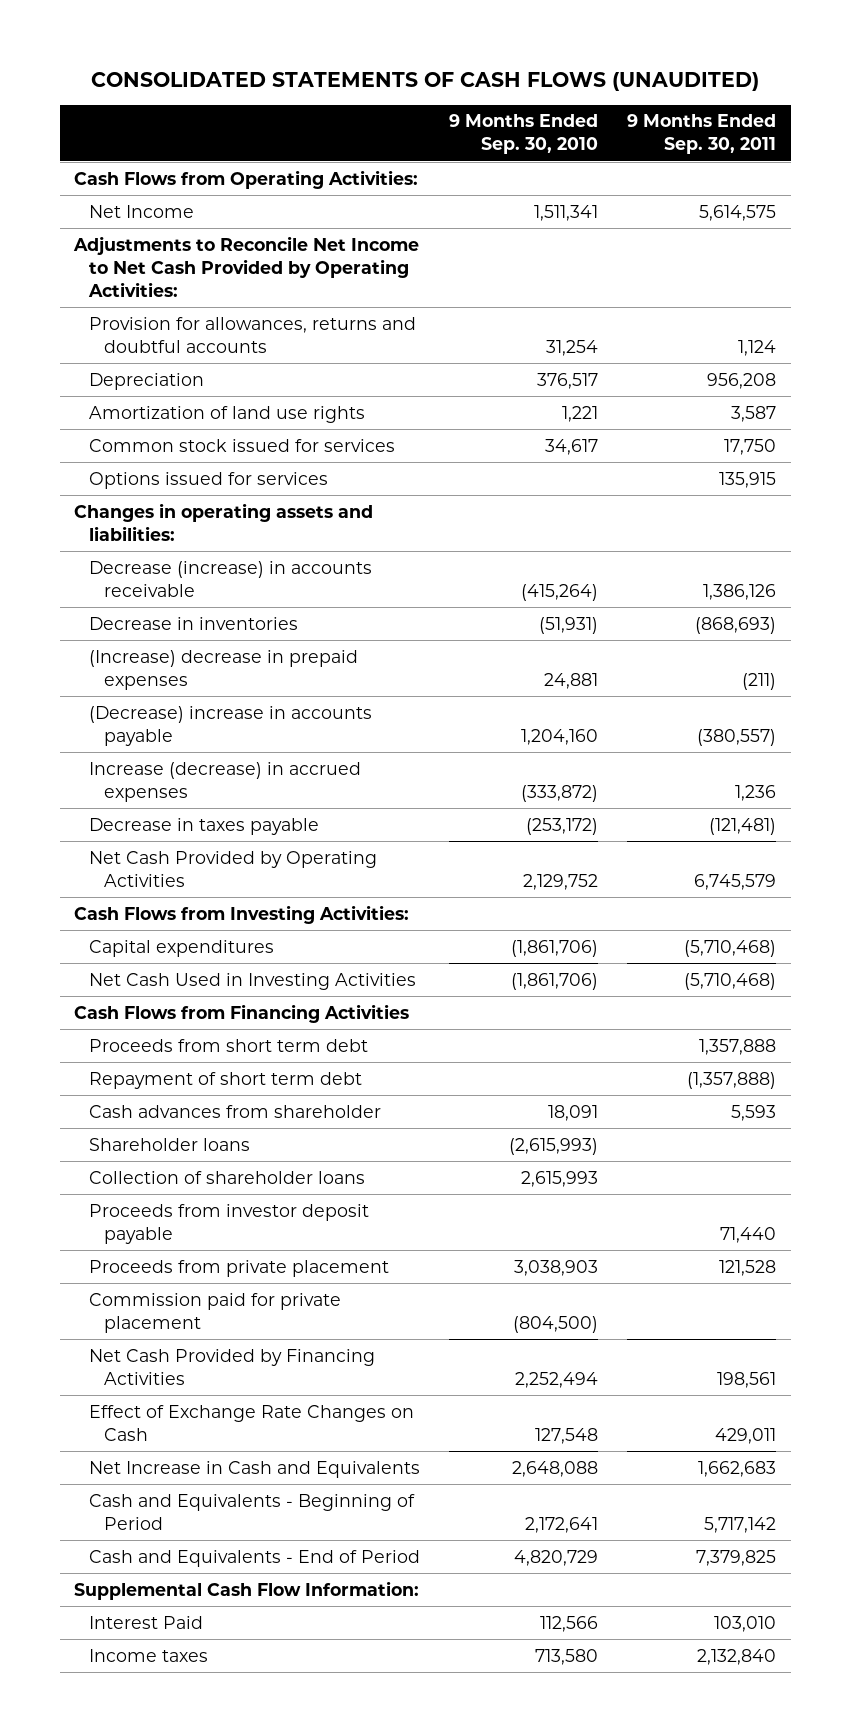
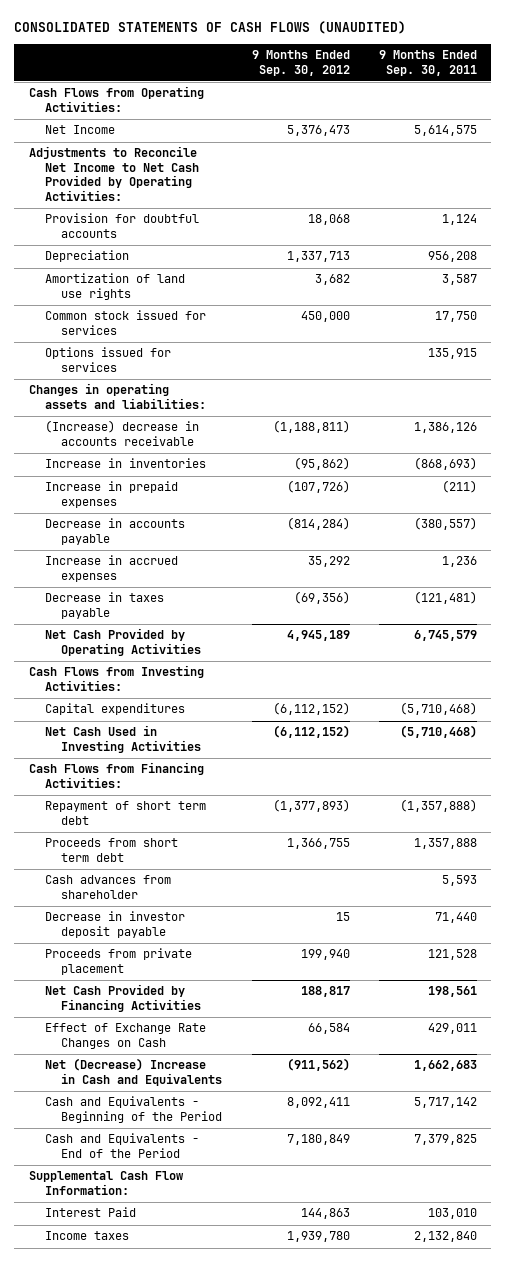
[449,114,599,155] 9 Months Ended Sep. 30, 2010 -> none
none -> [251,50,350,76] 9 Months Ended Sep. 30, 2012
[89,316,417,353] Provision for allowances, returns and doubtful accounts -> [45,213,200,238] Provision for doubtful accounts
[89,560,373,597] Decrease (increase) in accounts receivable -> [45,420,200,446] (Increase) decrease in accounts receivable
[89,616,299,630] Decrease in inventories -> [45,458,207,469] Increase in inventories
[89,649,359,690] (Increase) decrease in prepaid expenses -> [45,481,179,508] Increase in prepaid expenses
[89,705,373,746] (Decrease) increase in accounts payable -> [45,518,186,545] Decrease in accounts payable
[89,761,362,802] Increase (decrease) in accrued expenses -> [45,555,179,582] Increase in accrued expenses
[74,1003,410,1023] Cash Flows from Financing Activities -> [29,762,205,788] Cash Flows from Financing Activities:
[89,1038,369,1052] Proceeds from short term debt -> [45,838,179,862] Proceeds from short term debt
[89,1137,251,1151] Shareholder loans -> none
[89,1170,366,1184] Collection of shareholder loans -> none
[89,1203,370,1244] Proceeds from investor deposit payable -> [45,911,186,938] Decrease in investor deposit payable
[89,1292,342,1333] Commission paid for private placement -> none
[89,1460,421,1478] Net Increase in Cash and Equivalents -> [45,1058,223,1086] Net (Decrease) Increase in Cash and Equivalents
[89,1493,416,1530] Cash and Equivalents - Beginning of Period -> [45,1096,223,1123] Cash and Equivalents - Beginning of the Period
[89,1549,421,1567] Cash and Equivalents - End of Period -> [45,1133,200,1158] Cash and Equivalents - End of the Period

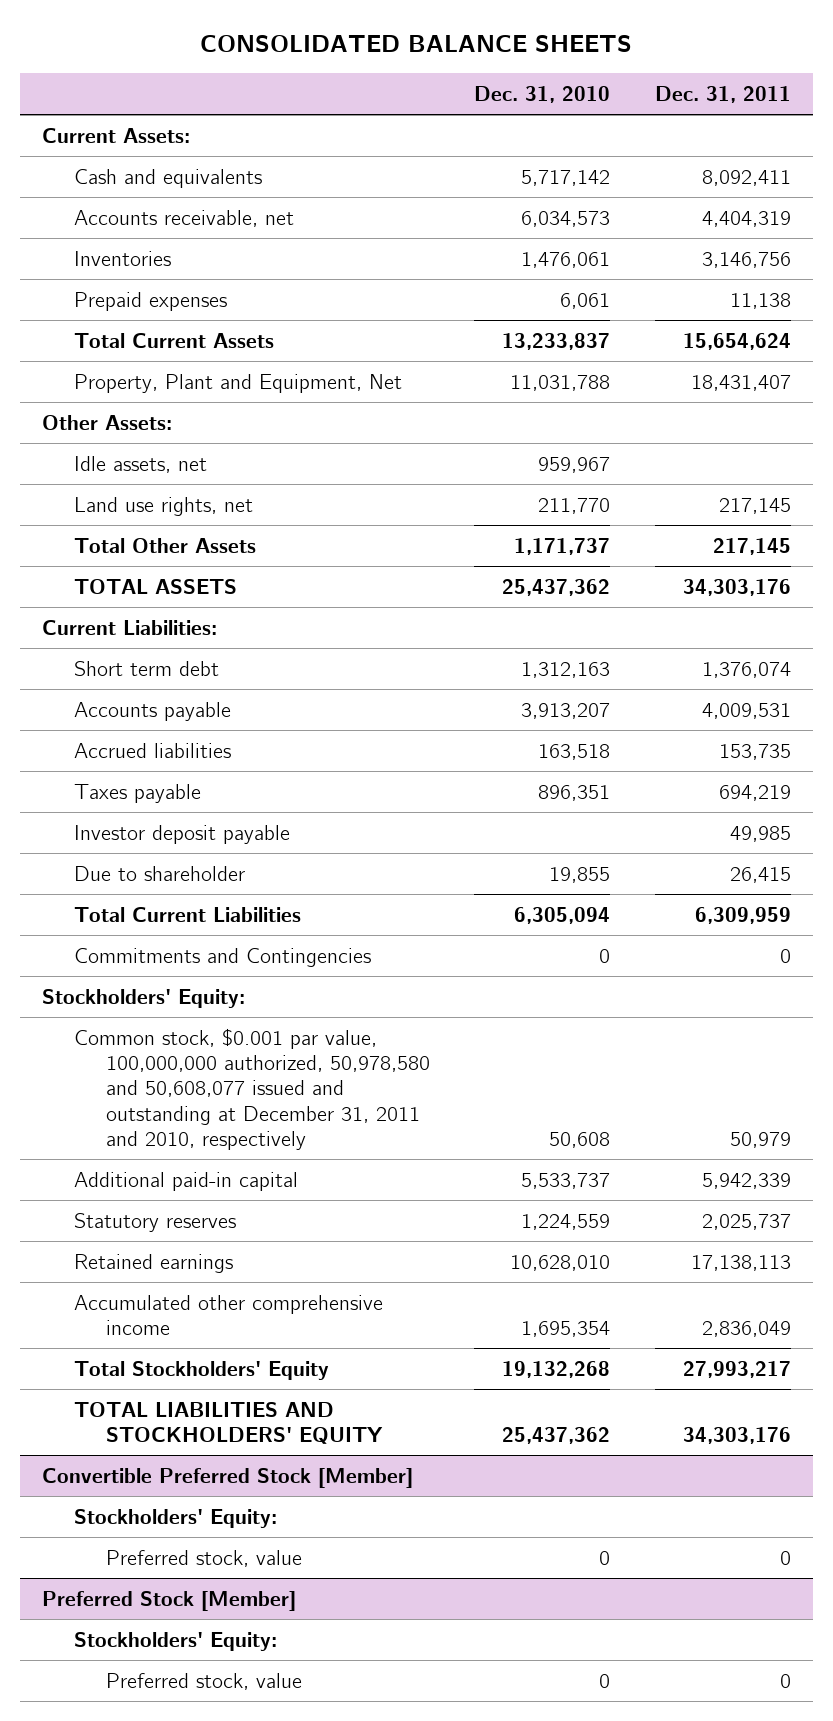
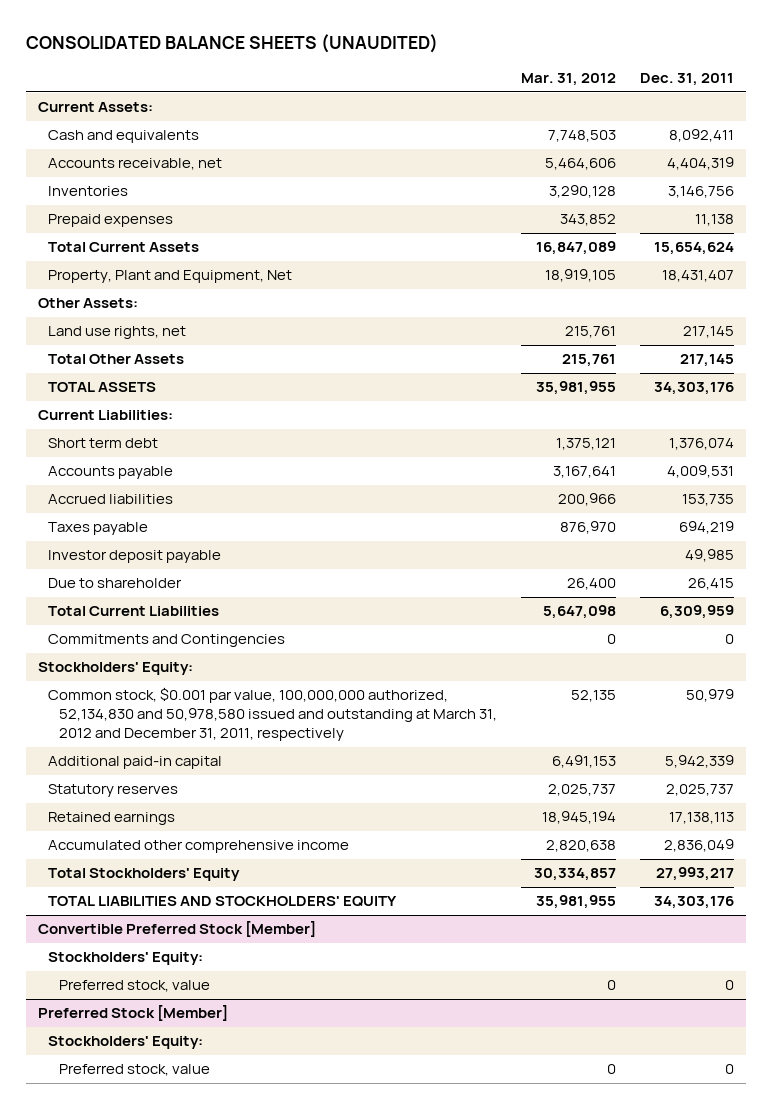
[200,35,633,53] CONSOLIDATED BALANCE SHEETS -> [25,33,438,53] CONSOLIDATED BALANCE SHEETS (UNAUDITED)
[474,86,611,104] Dec. 31, 2010 -> none
none -> [521,73,617,87] Mar. 31, 2012
[73,455,207,473] Idle assets, net -> none
[73,1027,430,1150] Common stock, $0.001 par value, 100,000,000 authorized, 50,978,580 and 50,608,077 issued and outstanding at December 31, 2011 and 2010, respectively -> [48,687,498,741] Common stock, $0.001 par value, 100,000,000 authorized, 52,134,830 and 50,978,580 issued and outstanding at March 31, 2012 and December 31, 2011, respectively

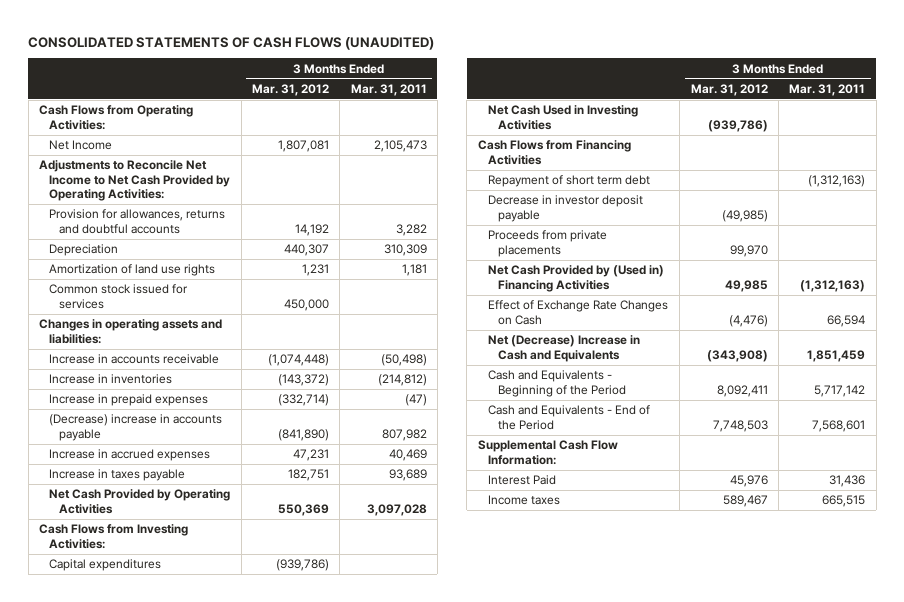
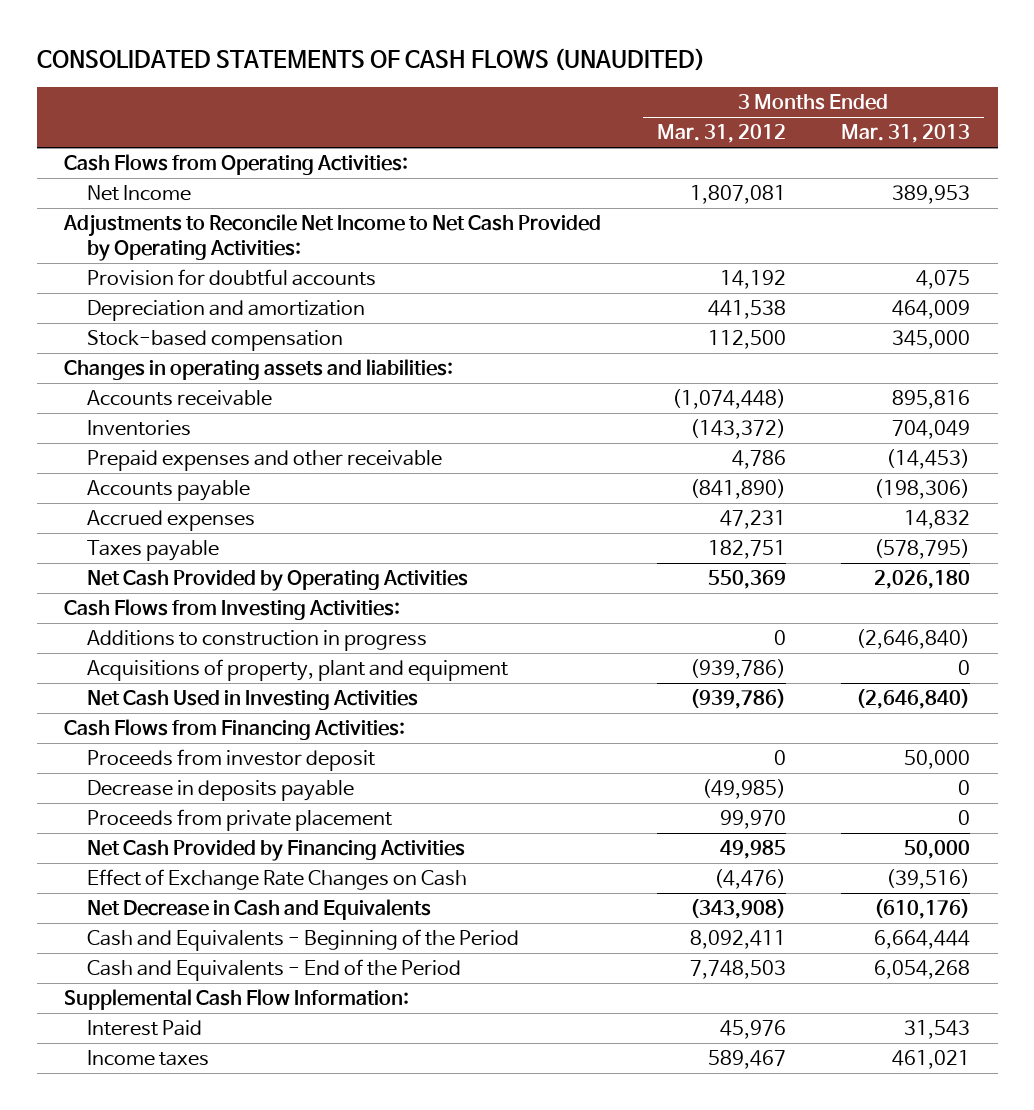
[350,83,427,96] Mar. 31, 2011 -> none
none -> [840,124,970,144] Mar. 31, 2013
[49,244,119,257] Depreciation -> none
[49,264,216,277] Amortization of land use rights -> none
[49,284,189,309] Common stock issued for services -> none
[49,209,226,234] Provision for allowances, returns and doubtful accounts -> [87,269,377,287] Provision for doubtful accounts
none -> [87,300,366,322] Depreciation and amortization
none -> [87,330,344,352] Stock-based compensation
[49,394,209,407] Increase in prepaid expenses -> none
[49,354,220,365] Increase in accounts receivable -> [87,390,273,407] Accounts receivable
[49,374,173,385] Increase in inventories -> [87,420,192,437] Inventories
none -> [87,450,443,472] Prepaid expenses and other receivable
[49,414,223,441] (Decrease) increase in accounts payable -> [87,480,251,502] Accounts payable
[49,449,211,462] Increase in accrued expenses -> [87,510,256,532] Accrued expenses
[49,469,186,482] Increase in taxes payable -> [87,540,220,562] Taxes payable
none -> [87,630,428,652] Additions to construction in progress
[49,559,162,572] Capital expenditures -> [87,659,509,682] Acquisitions of property, plant and equipment
[487,175,650,188] Repayment of short term debt -> none
[477,140,631,165] Cash Flows from Financing Activities -> [64,719,406,741] Cash Flows from Financing Activities:
none -> [87,749,376,772] Proceeds from investor deposit
[487,195,643,222] Decrease in investor deposit payable -> [87,780,355,802] Decrease in deposits payable
[487,230,607,257] Proceeds from private placements -> [87,809,393,832] Proceeds from private placement
[487,265,664,292] Net Cash Provided by (Used in) Financing Activities -> [87,840,466,862] Net Cash Provided by Financing Activities
[487,335,640,362] Net (Decrease) Increase in Cash and Equivalents -> [87,899,432,921] Net Decrease in Cash and Equivalents

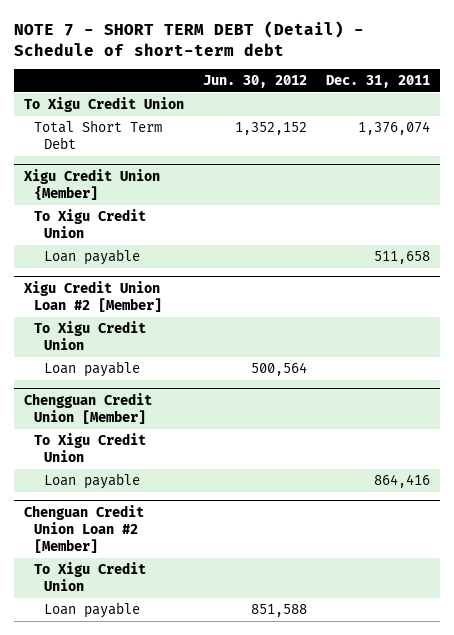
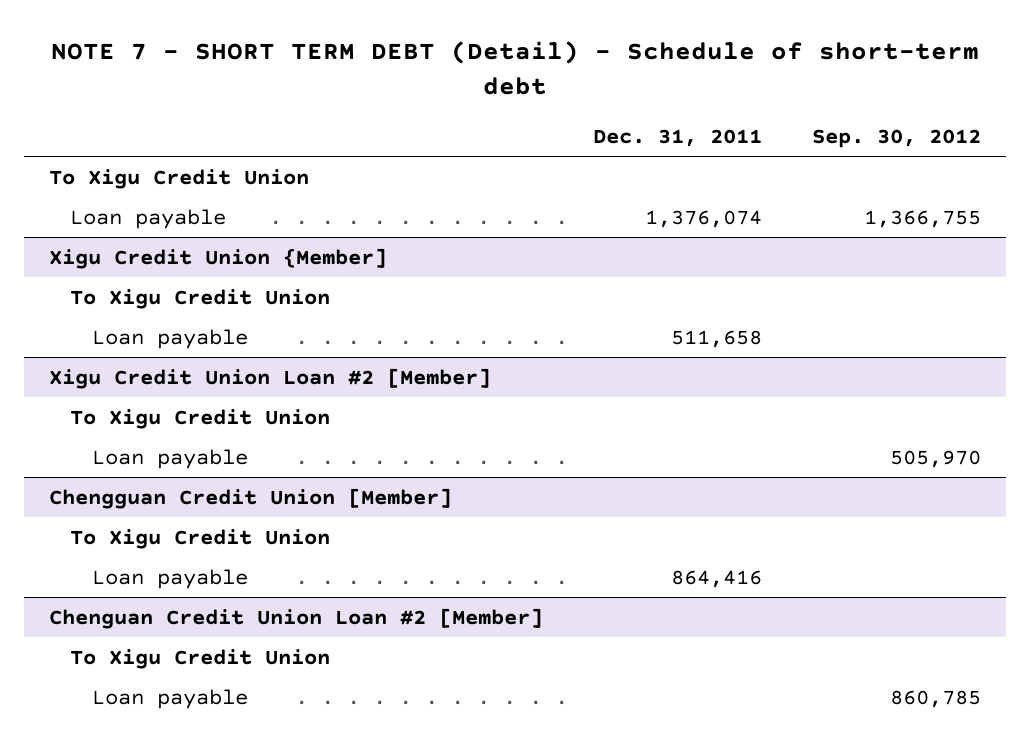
[203,75,308,89] Jun. 30, 2012 -> none
none -> [811,128,981,148] Sep. 30, 2012
[33,120,162,150] Total Short Term Debt -> [70,208,227,229] Loan payable

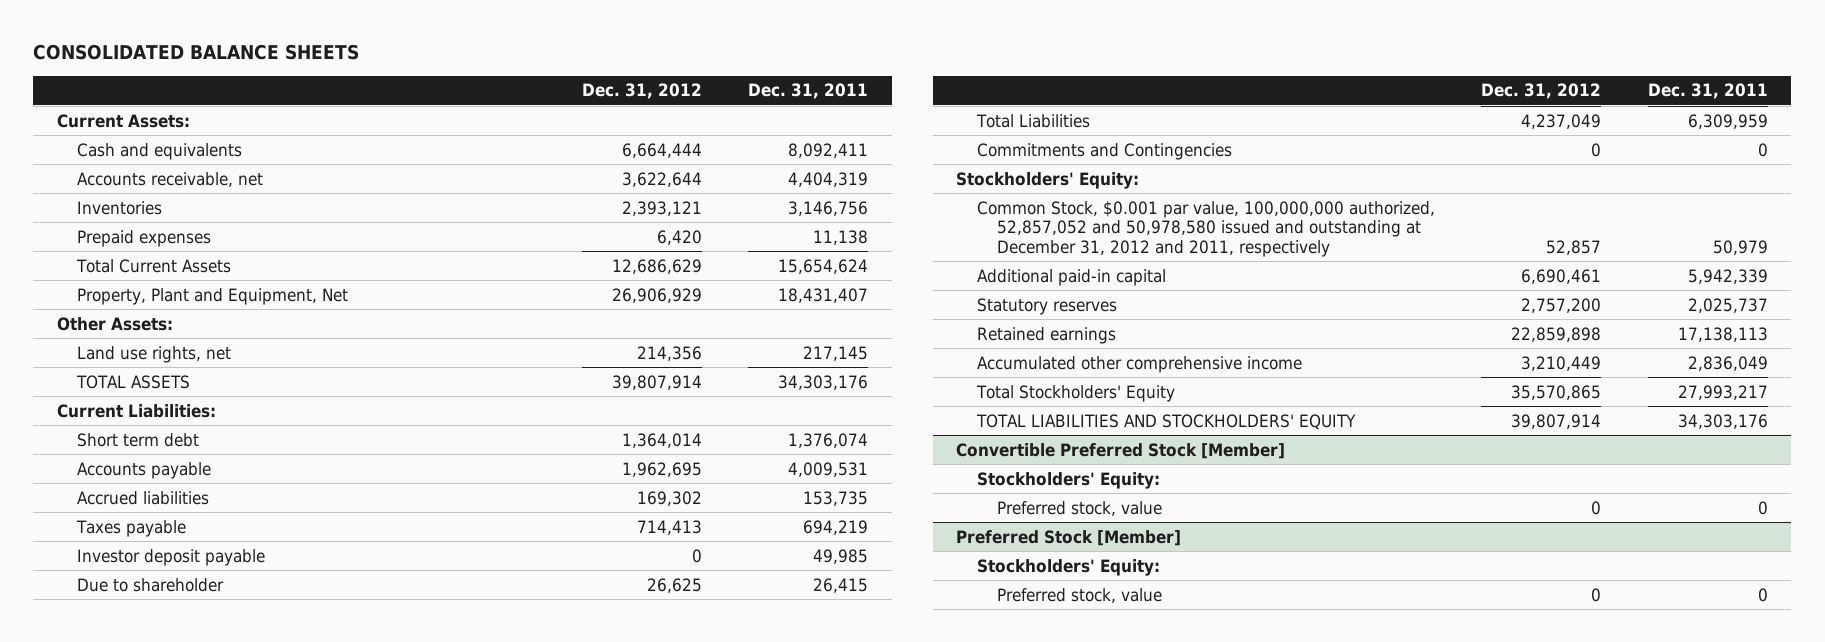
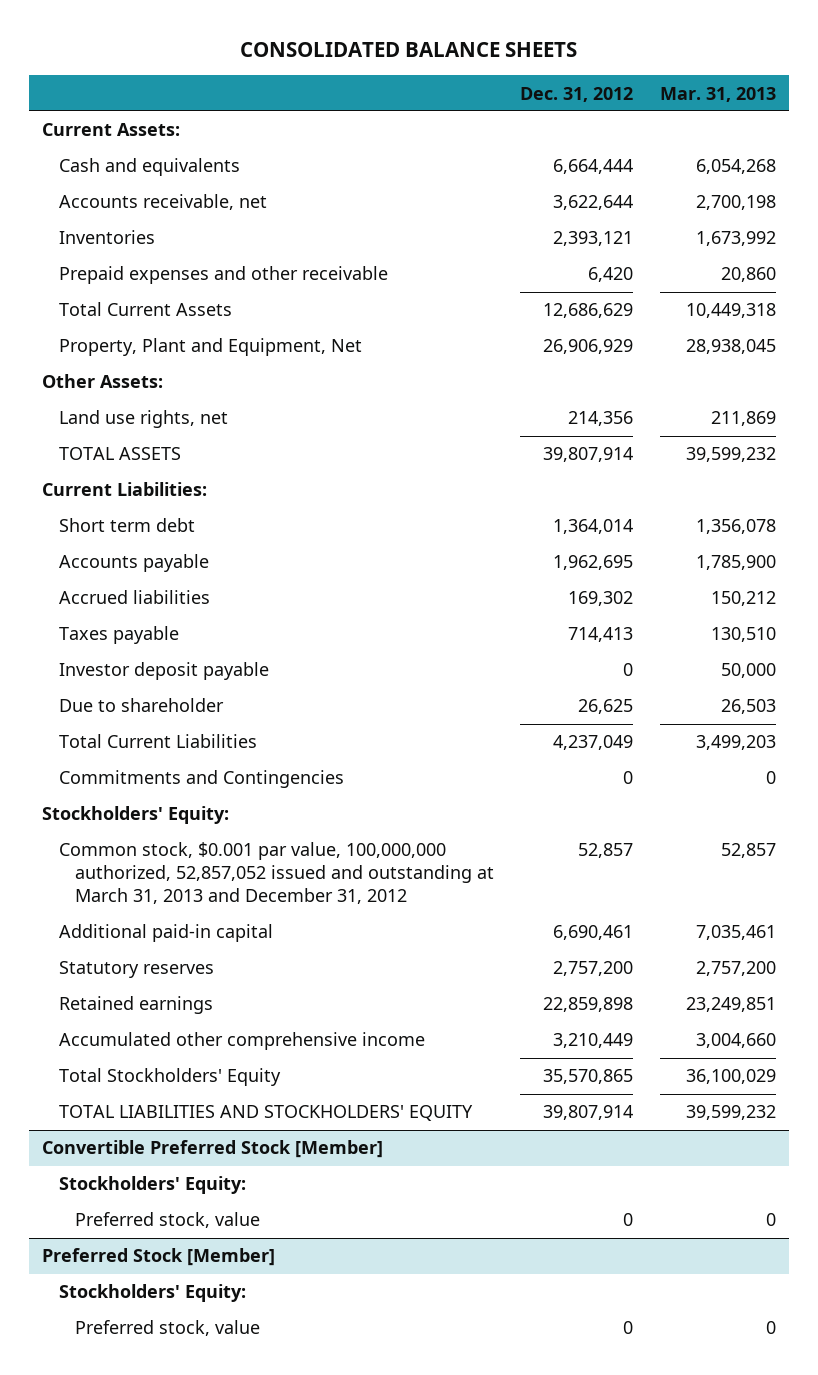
[748,83,869,100] Dec. 31, 2011 -> none
none -> [659,86,776,102] Mar. 31, 2013
[76,229,211,247] Prepaid expenses -> [58,266,388,285] Prepaid expenses and other receivable
[975,113,1090,128] Total Liabilities -> [58,734,257,749] Total Current Liabilities
[976,200,1435,257] Common Stock, $0.001 par value, 100,000,000 authorized, 52,857,052 and 50,978,580 issued and outstanding at December 31, 2012 and 2011, respectively -> [58,842,495,905] Common stock, $0.001 par value, 100,000,000 authorized, 52,857,052 issued and outstanding at March 31, 2013 and December 31, 2012

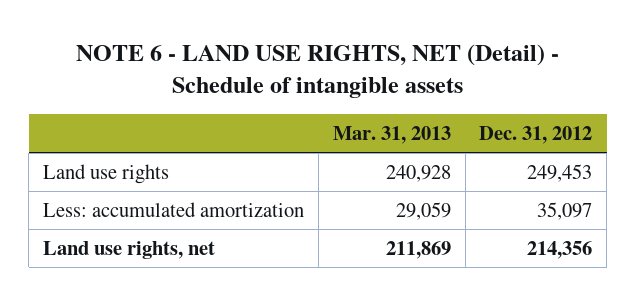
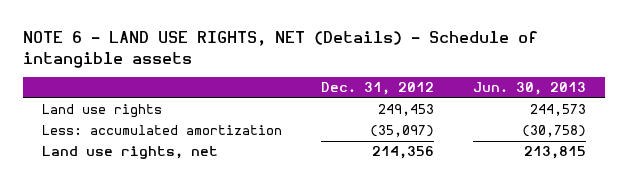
[75,44,559,99] NOTE 6 - LAND USE RIGHTS, NET (Detail) - Schedule of intangible assets -> [22,31,538,68] NOTE 6 - LAND USE RIGHTS, NET (Details) - Schedule of intangible assets
[332,125,451,144] Mar. 31, 2013 -> none
none -> [472,82,586,96] Jun. 30, 2013
[537,202,593,221] 35,097 -> [370,125,435,138] (35,097)

